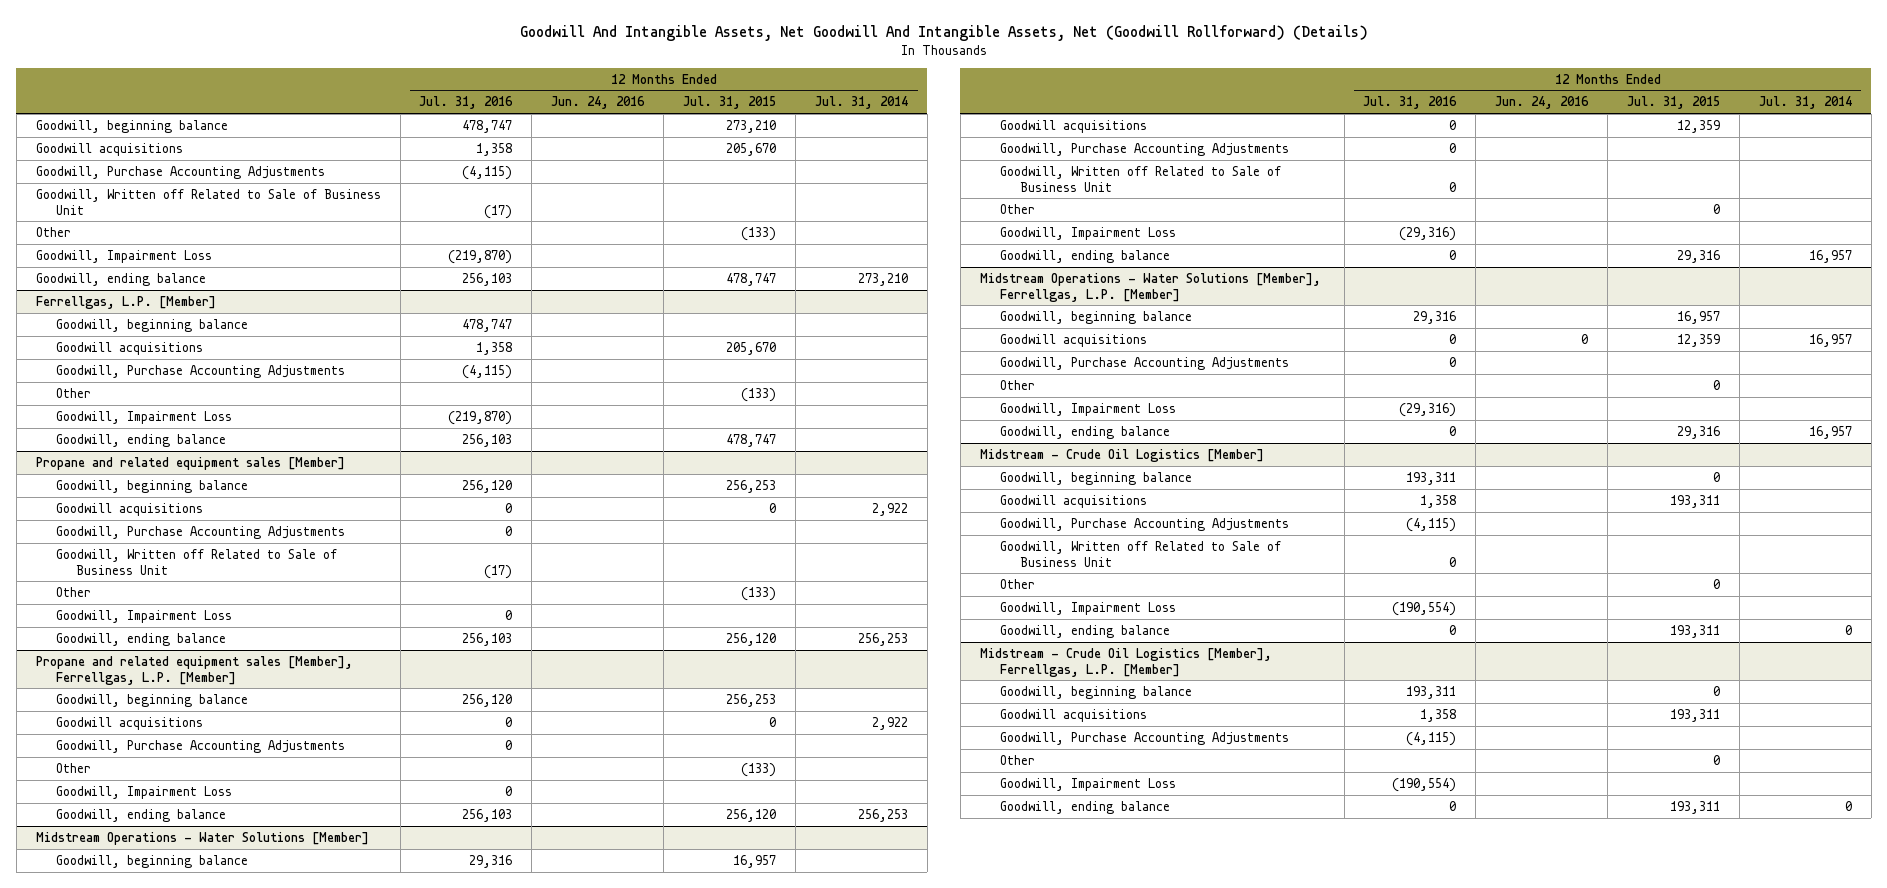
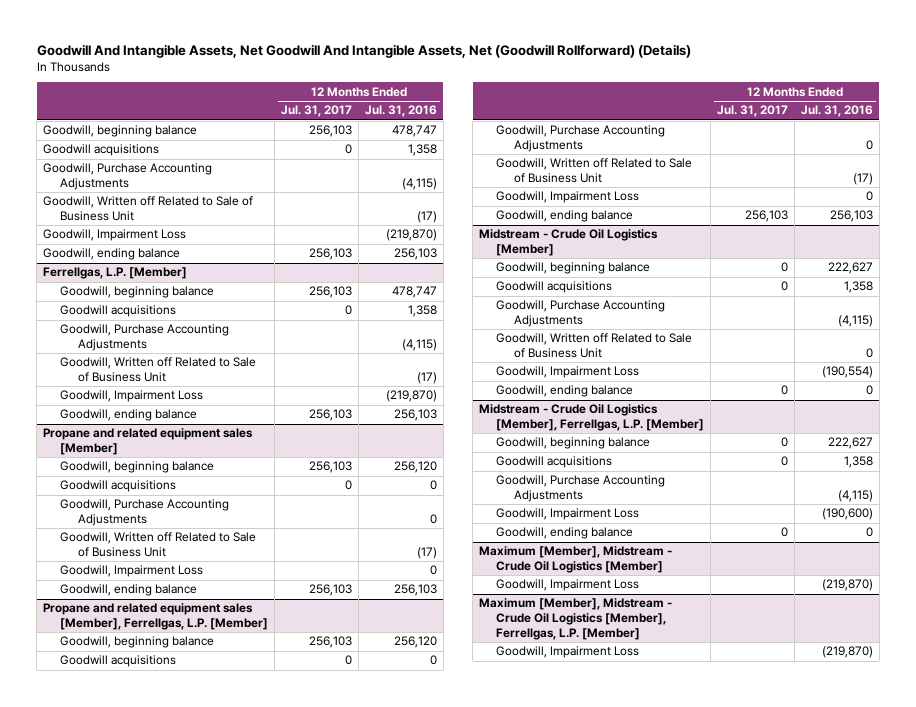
[551,96,646,110] Jun. 24, 2016 -> none
[683,96,777,110] Jul. 31, 2015 -> none
[814,96,908,110] Jul. 31, 2014 -> none
none -> [281,105,353,118] Jul. 31, 2017
[35,226,71,237] Other -> none
[55,387,91,398] Other -> none
none -> [60,357,257,383] Goodwill, Written off Related to Sale of Business Unit
[55,586,91,597] Other -> none
[55,762,91,773] Other -> none
none -> [496,158,693,184] Goodwill, Written off Related to Sale of Business Unit
[35,831,369,845] Midstream Operations - Water Solutions [Member] -> none
[55,854,248,868] Goodwill, beginning balance -> none
[999,119,1147,133] Goodwill acquisitions -> none
[999,142,1289,156] Goodwill, Purchase Accounting Adjustments -> none
[999,165,1281,192] Goodwill, Written off Related to Sale of Business Unit -> none
[999,203,1035,214] Other -> none
[999,226,1176,240] Goodwill, Impairment Loss -> none
[999,249,1170,263] Goodwill, ending balance -> none
[979,272,1321,302] Midstream Operations - Water Solutions [Member], Ferrellgas, L.P. [Member] -> none
[999,310,1192,324] Goodwill, beginning balance -> none
[999,333,1147,347] Goodwill acquisitions -> none
[999,356,1289,370] Goodwill, Purchase Accounting Adjustments -> none
[999,379,1035,390] Other -> none
[999,402,1176,416] Goodwill, Impairment Loss -> none
[999,425,1170,439] Goodwill, ending balance -> none
[1406,471,1457,485] 193,311 -> [827,262,873,275] 222,627
[999,578,1035,589] Other -> none
[1406,685,1457,699] 193,311 -> [827,437,873,450] 222,627
[999,754,1035,765] Other -> none
[1392,777,1457,792] (190,554) -> [821,508,873,521] (190,600)
none -> [479,546,673,574] Maximum [Member], Midstream - Crude Oil Logistics [Member]
none -> [496,579,640,592] Goodwill, Impairment Loss
none -> [479,598,673,640] Maximum [Member], Midstream - Crude Oil Logistics [Member], Ferrellgas, L.P. [Member]
none -> [496,646,640,659] Goodwill, Impairment Loss

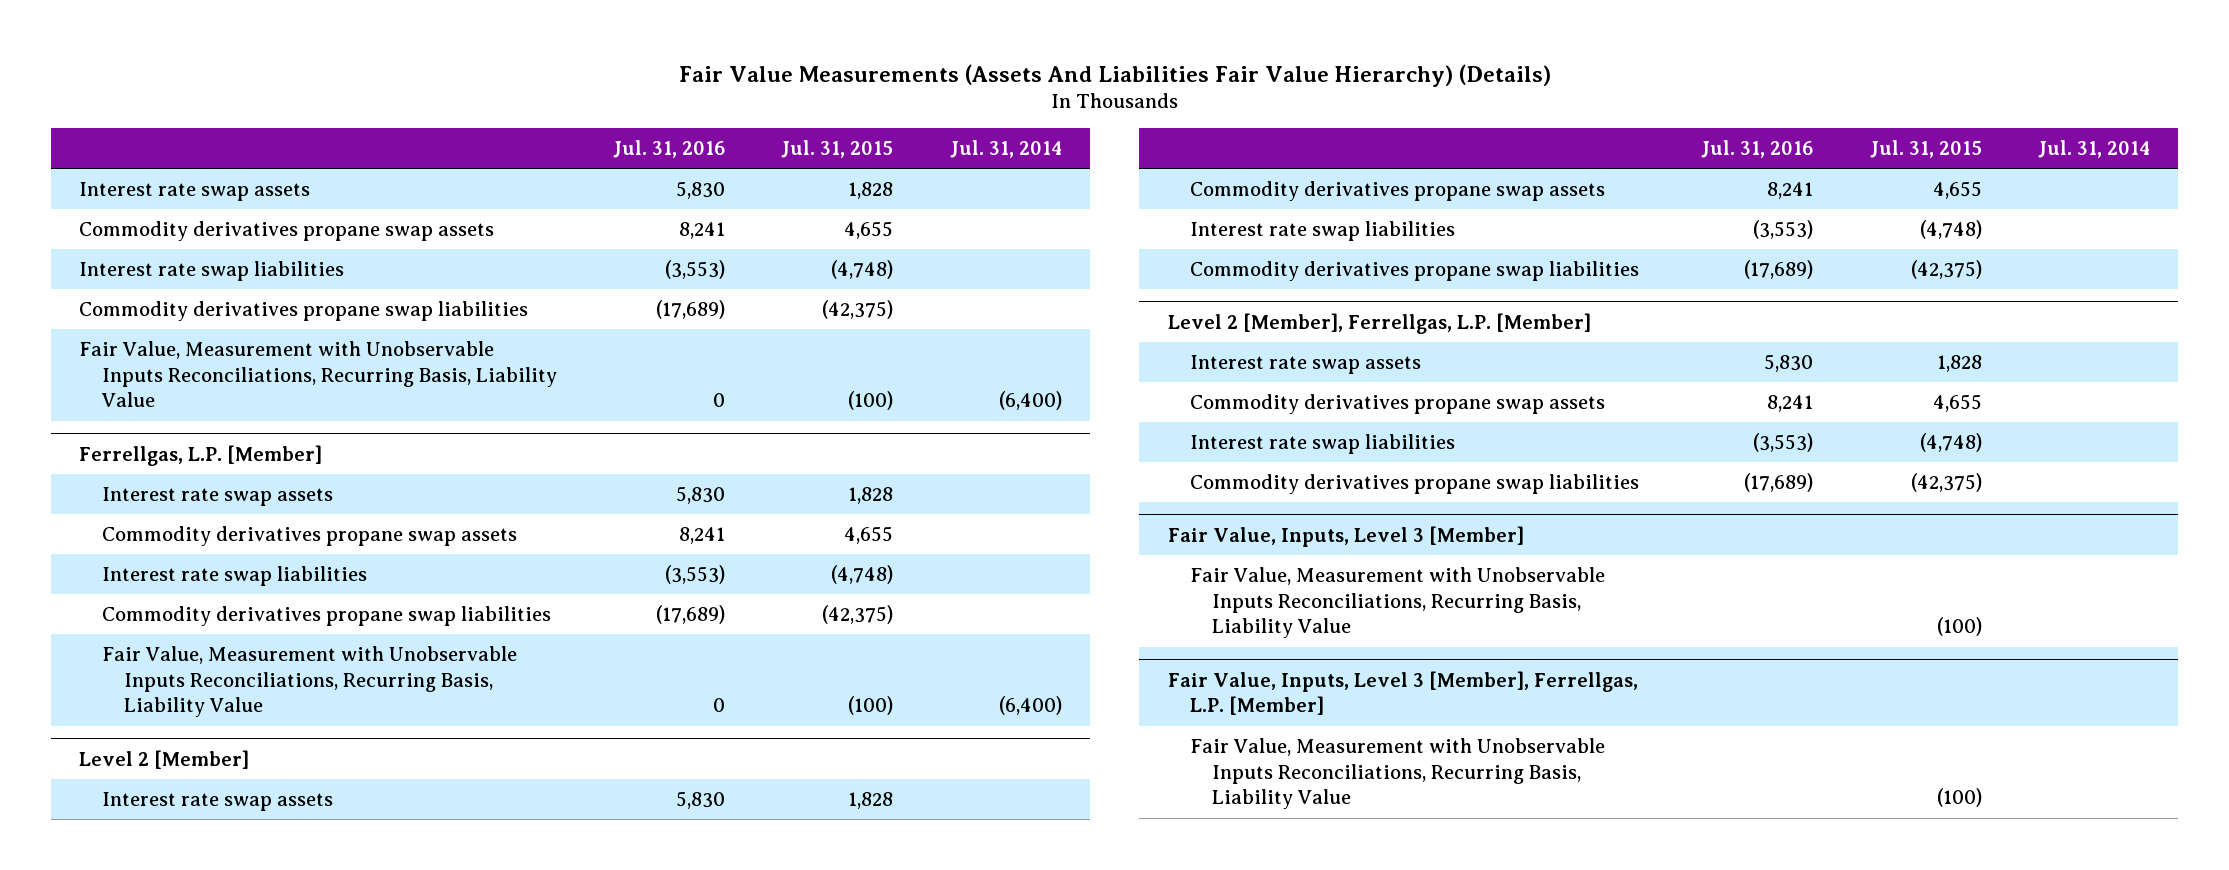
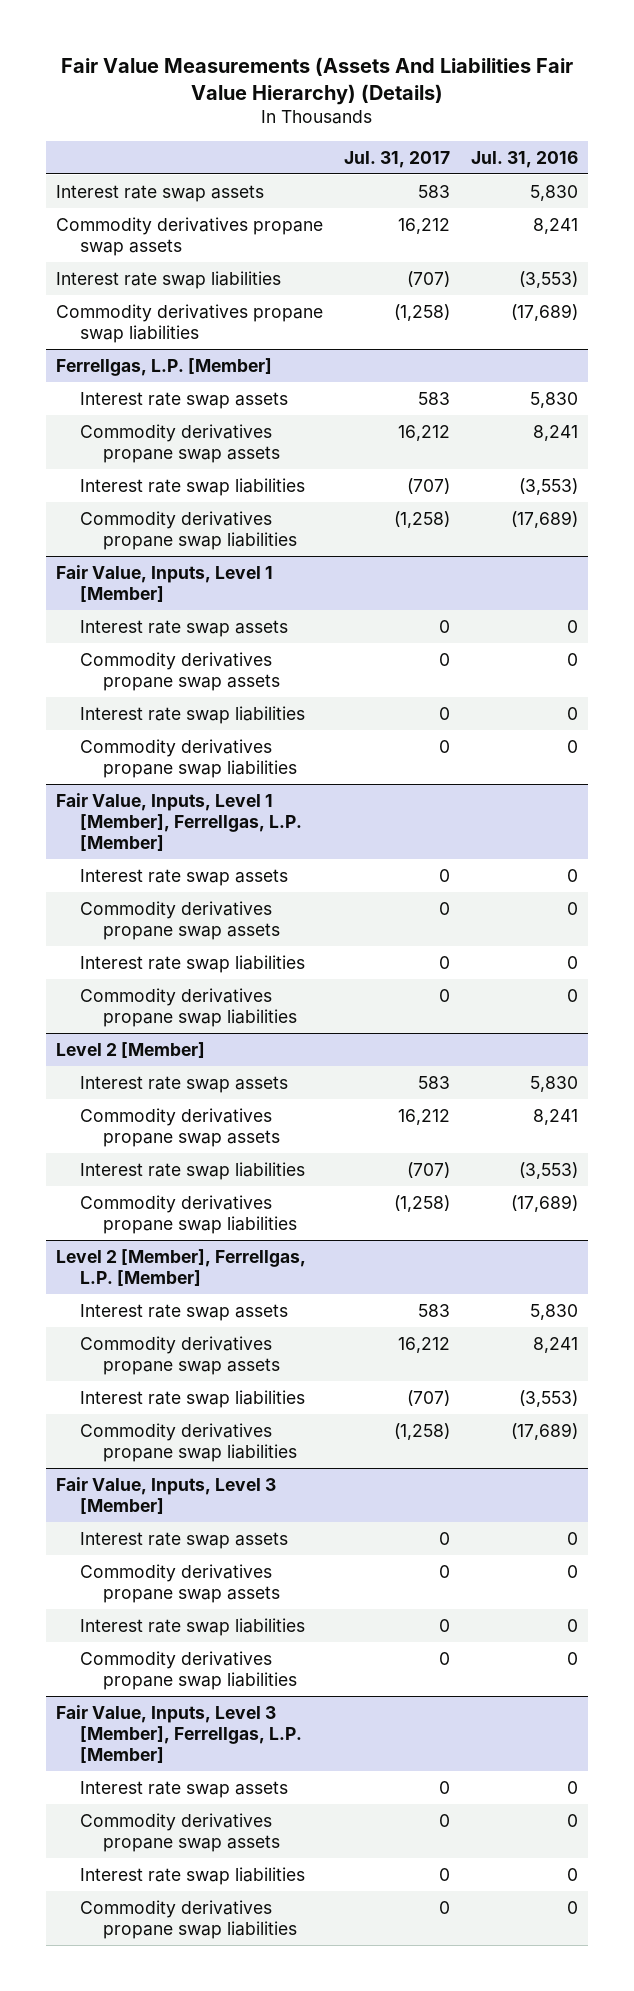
[781,140,894,159] Jul. 31, 2015 -> none
[949,140,1062,159] Jul. 31, 2014 -> none
none -> [343,150,450,168] Jul. 31, 2017
[79,340,557,408] Fair Value, Measurement with Unobservable Inputs Reconciliations, Recurring Basis, Liability Value -> none
[101,645,517,718] Fair Value, Measurement with Unobservable Inputs Reconciliations, Recurring Basis, Liability Value -> none
none -> [56,564,274,602] Fair Value, Inputs, Level 1 [Member]
none -> [79,619,288,637] Interest rate swap assets
none -> [79,651,281,691] Commodity derivatives propane swap assets
none -> [79,705,305,724] Interest rate swap liabilities
none -> [79,738,298,778] Commodity derivatives propane swap liabilities
none -> [56,792,302,851] Fair Value, Inputs, Level 1 [Member], Ferrellgas, L.P. [Member]
none -> [79,868,288,886] Interest rate swap assets
none -> [79,900,281,940] Commodity derivatives propane swap assets
none -> [79,954,305,973] Interest rate swap liabilities
none -> [79,987,298,1027] Commodity derivatives propane swap liabilities
[1189,566,1605,639] Fair Value, Measurement with Unobservable Inputs Reconciliations, Recurring Basis, Liability Value -> none
none -> [79,1531,288,1549] Interest rate swap assets
none -> [79,1563,281,1603] Commodity derivatives propane swap assets
none -> [79,1617,305,1636] Interest rate swap liabilities
none -> [79,1650,298,1690] Commodity derivatives propane swap liabilities
[1189,737,1605,810] Fair Value, Measurement with Unobservable Inputs Reconciliations, Recurring Basis, Liability Value -> none
none -> [79,1780,288,1798] Interest rate swap assets
none -> [79,1812,281,1852] Commodity derivatives propane swap assets
none -> [79,1866,305,1885] Interest rate swap liabilities
none -> [79,1899,298,1939] Commodity derivatives propane swap liabilities

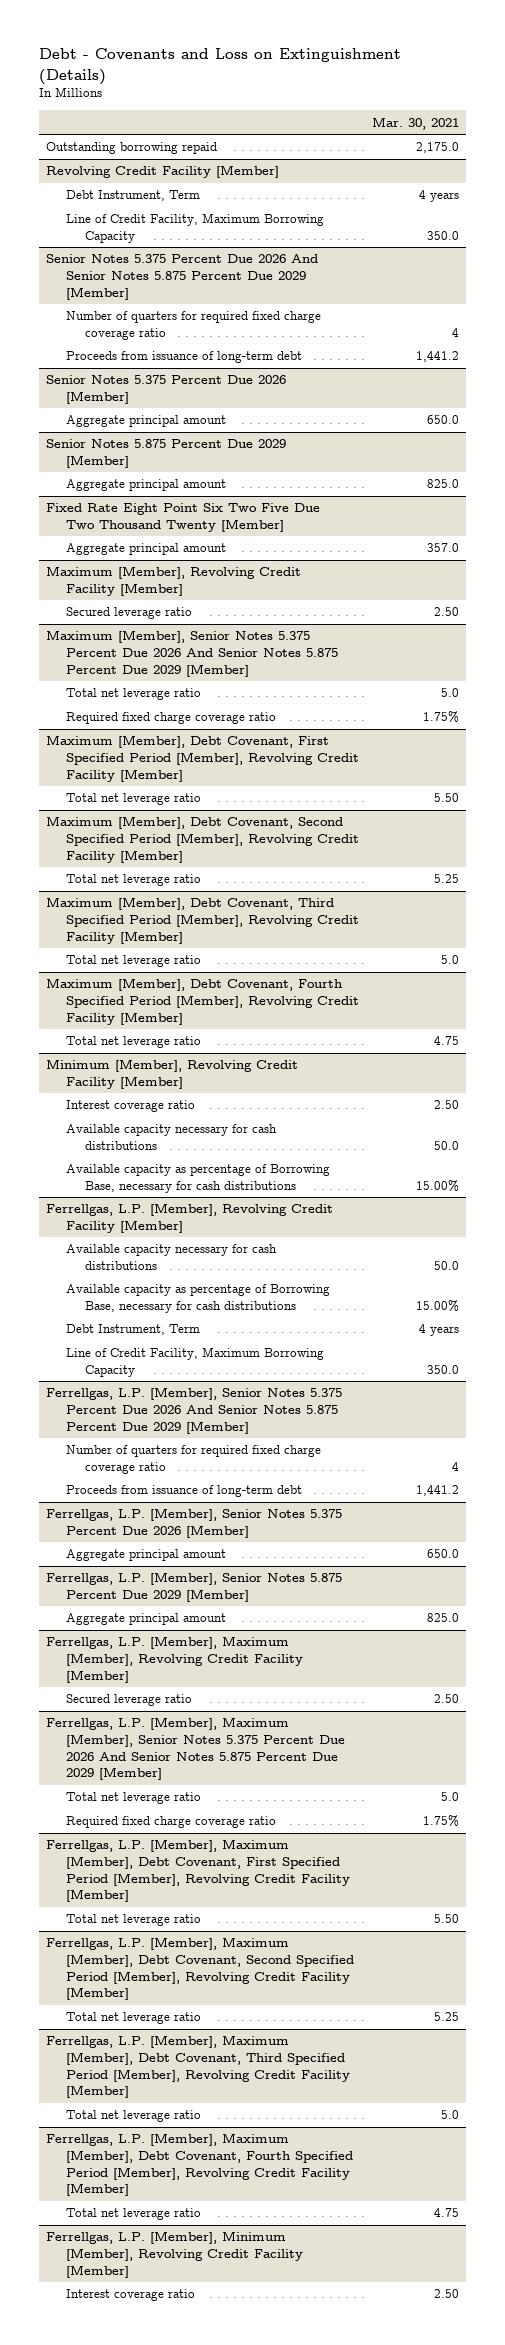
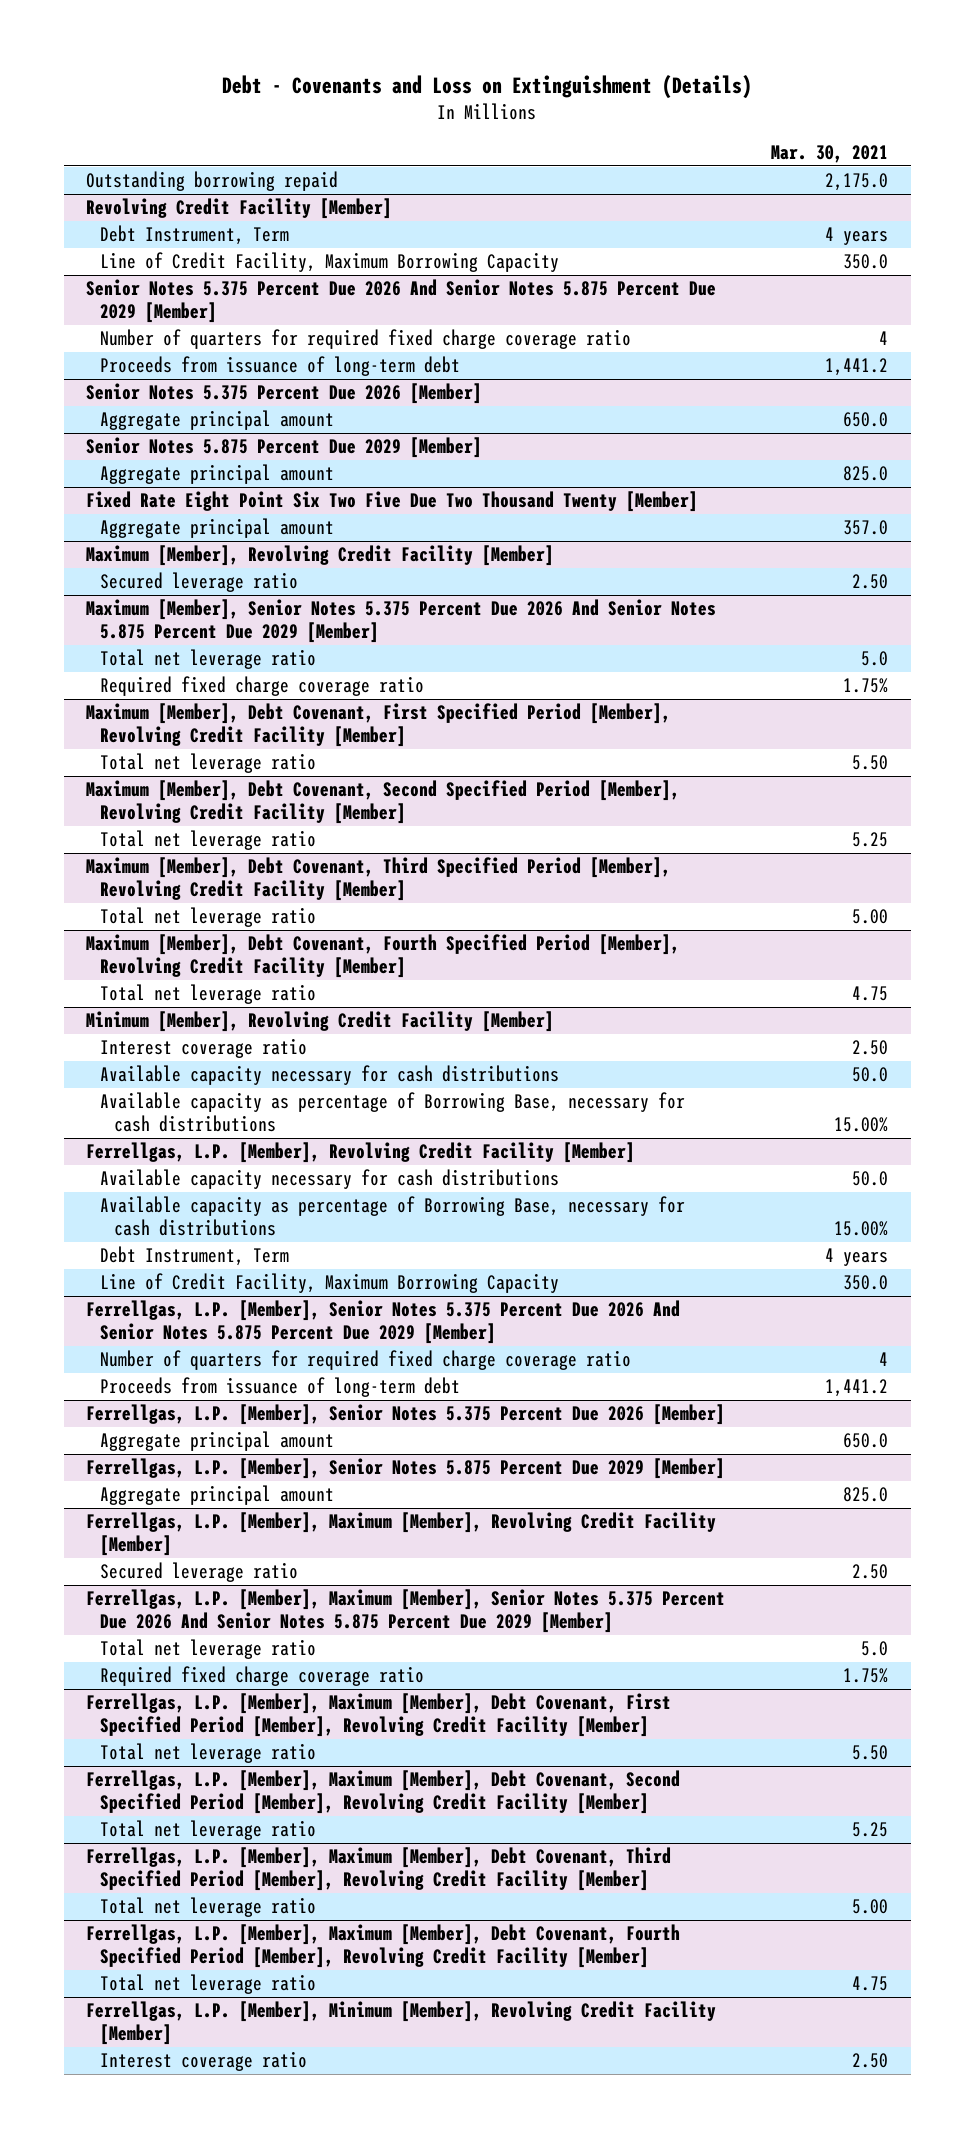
[441,955,460,965] 5.0 -> [851,909,888,925] 5.00
[441,2110,460,2120] 5.0 -> [851,1899,888,1915] 5.00

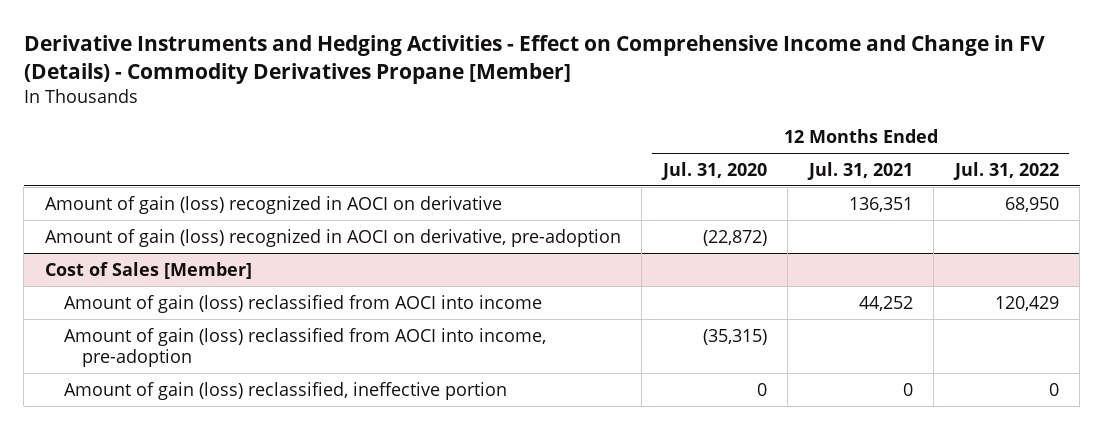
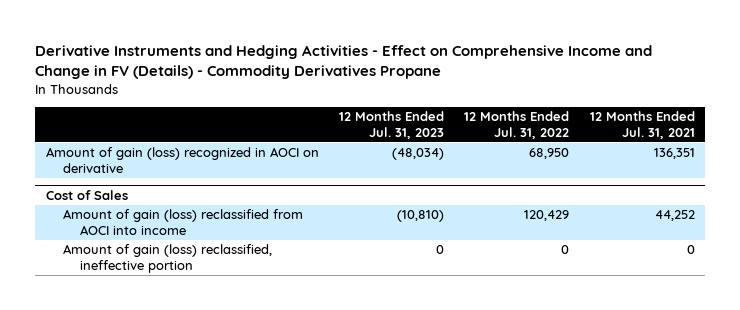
[23,35,1045,85] Derivative Instruments and Hedging Activities - Effect on Comprehensive Income and Change in FV (Details) - Commodity Derivatives Propane [Member] -> [35,44,653,80] Derivative Instruments and Hedging Activities - Effect on Comprehensive Income and Change in FV (Details) - Commodity Derivatives Propane
[660,161,767,180] Jul. 31, 2020 -> none
none -> [338,111,444,139] 12 Months Ended Jul. 31, 2023
[44,228,621,247] Amount of gain (loss) recognized in AOCI on derivative, pre-adoption -> none
[44,261,252,279] Cost of Sales [Member] -> [45,189,128,200] Cost of Sales
[63,327,546,368] Amount of gain (loss) reclassified from AOCI into income, pre-adoption -> none

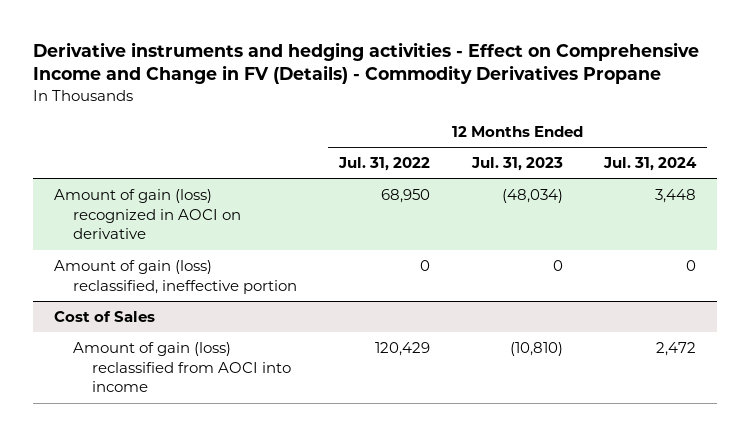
[35,44,653,80] Derivative Instruments and Hedging Activities - Effect on Comprehensive Income and Change in FV (Details) - Commodity Derivatives Propane -> [33,41,700,85] Derivative instruments and hedging activities - Effect on Comprehensive Income and Change in FV (Details) - Commodity Derivatives Propane
[589,111,695,139] 12 Months Ended Jul. 31, 2021 -> none
none -> [603,156,698,171] Jul. 31, 2024
none -> [53,259,298,294] Amount of gain (loss) reclassified, ineffective portion
[62,244,272,273] Amount of gain (loss) reclassified, ineffective portion -> none

